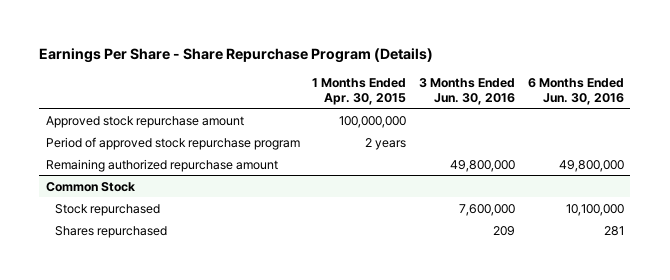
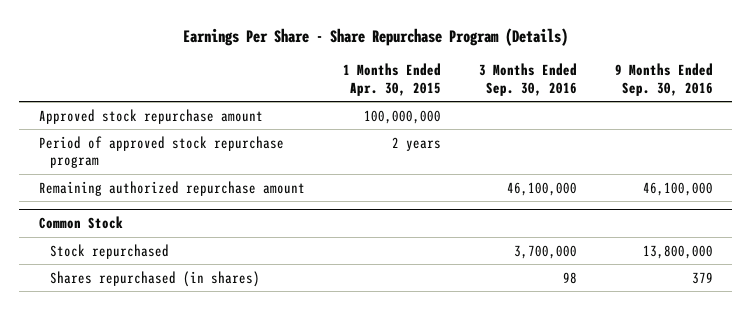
[419,77,516,105] 3 Months Ended Jun. 30, 2016 -> none
[527,77,624,105] 6 Months Ended Jun. 30, 2016 -> none
none -> [479,62,578,96] 3 Months Ended Sep. 30, 2016
none -> [615,62,714,96] 9 Months Ended Sep. 30, 2016
[55,225,168,238] Shares repurchased -> [50,270,261,287] Shares repurchased (in shares)

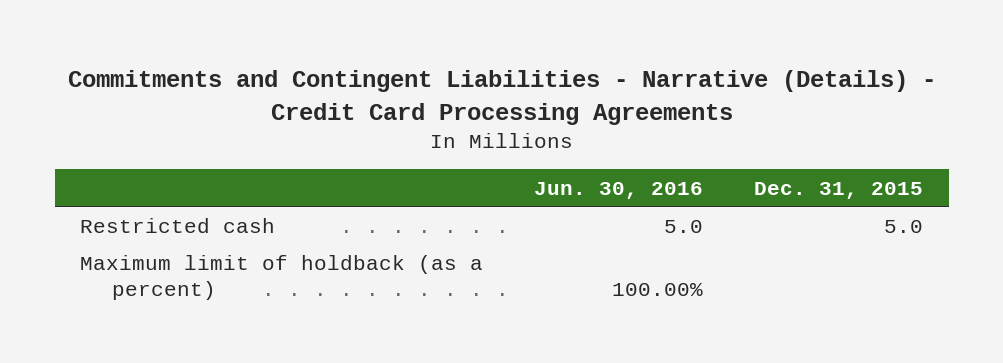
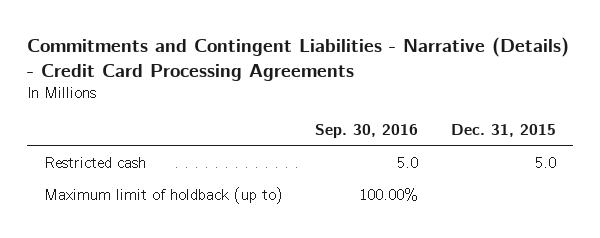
[534,181,704,199] Jun. 30, 2016 -> none
none -> [315,124,419,139] Sep. 30, 2016
[80,254,484,301] Maximum limit of holdback (as a percent) -> [43,187,283,205] Maximum limit of holdback (up to)

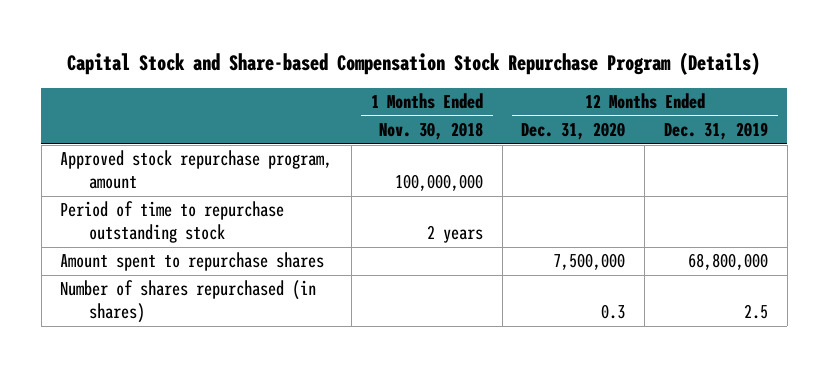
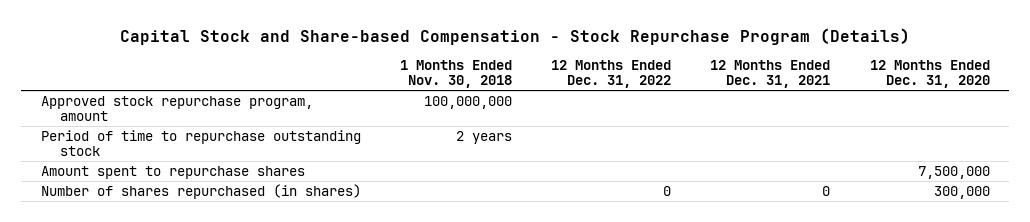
[67,51,761,75] Capital Stock and Share-based Compensation Stock Repurchase Program (Details) -> [120,27,911,45] Capital Stock and Share-based Compensation - Stock Repurchase Program (Details)
[664,122,769,141] Dec. 31, 2019 -> none
none -> [551,59,672,89] 12 Months Ended Dec. 31, 2022
none -> [710,59,831,89] 12 Months Ended Dec. 31, 2021
[601,304,626,320] 0.3 -> [933,185,990,199] 300,000

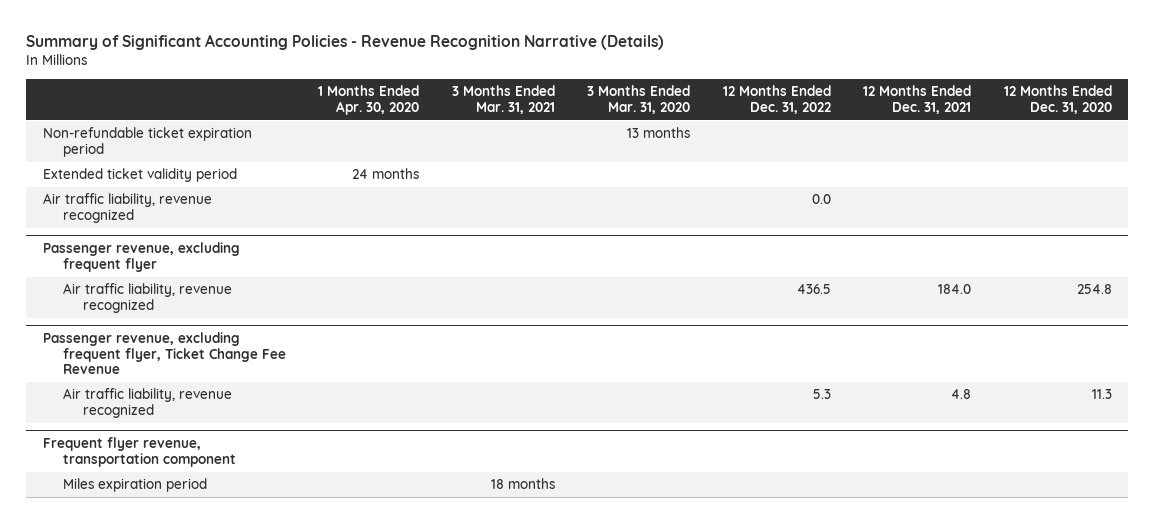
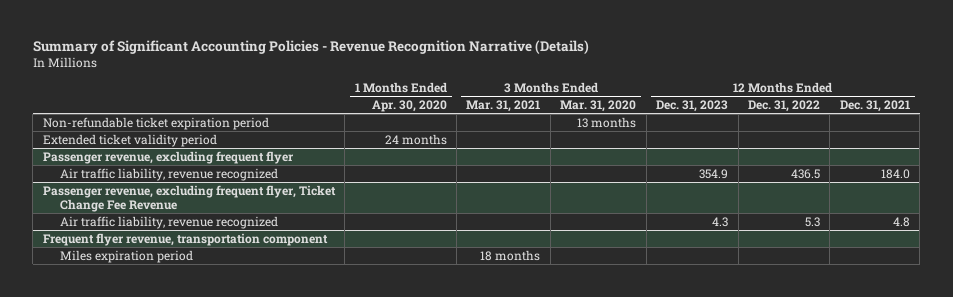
[1003,85,1112,114] 12 Months Ended Dec. 31, 2020 -> none
none -> [656,100,729,113] Dec. 31, 2023
[42,193,212,223] Air traffic liability, revenue recognized -> none

